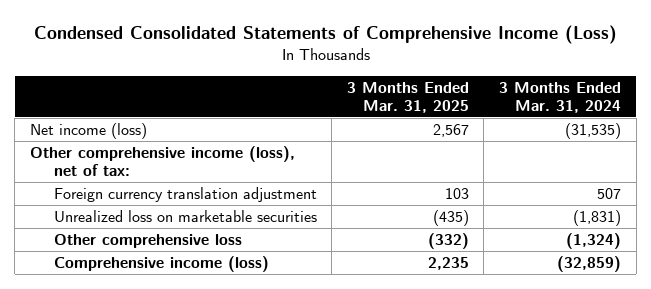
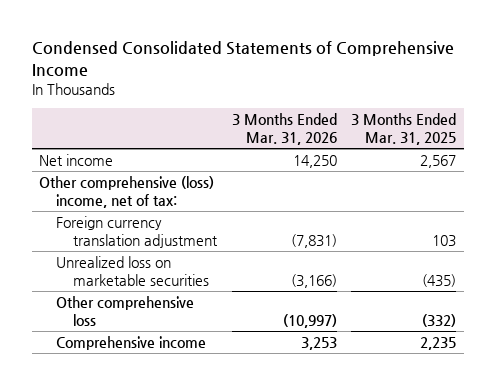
[33,25,617,45] Condensed Consolidated Statements of Comprehensive Income (Loss) -> [31,41,454,78] Condensed Consolidated Statements of Comprehensive Income
[499,81,622,113] 3 Months Ended Mar. 31, 2024 -> none
none -> [231,112,337,145] 3 Months Ended Mar. 31, 2026
[29,122,147,139] Net income (loss) -> [38,153,113,166] Net income
[29,145,295,176] Other comprehensive income (loss), net of tax: -> [38,175,214,209] Other comprehensive (loss) income, net of tax:
[53,255,269,272] Comprehensive income (loss) -> [56,335,207,350] Comprehensive income

